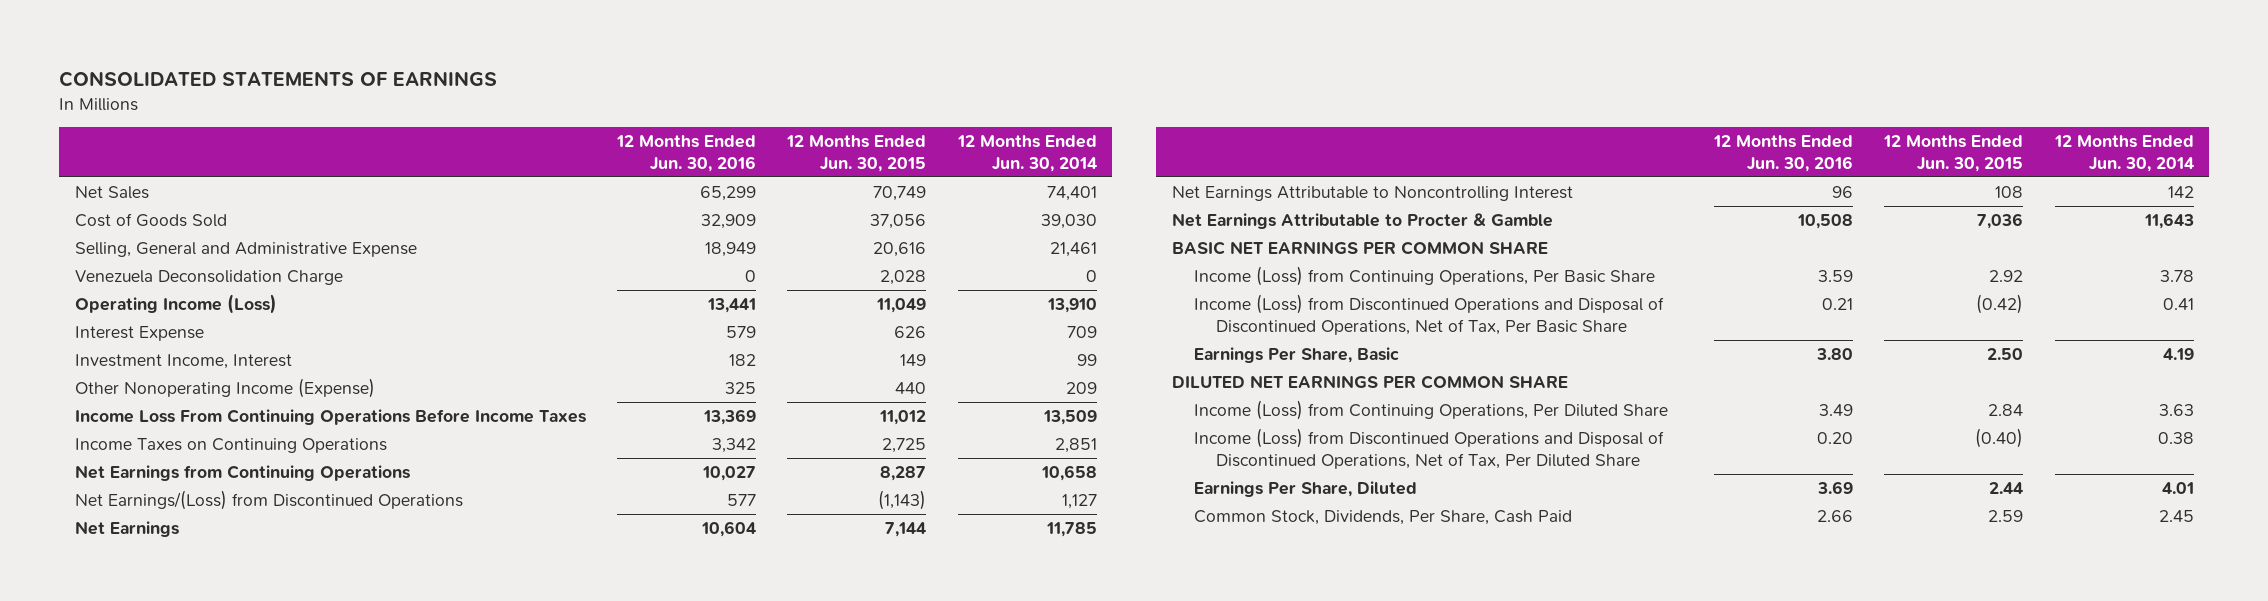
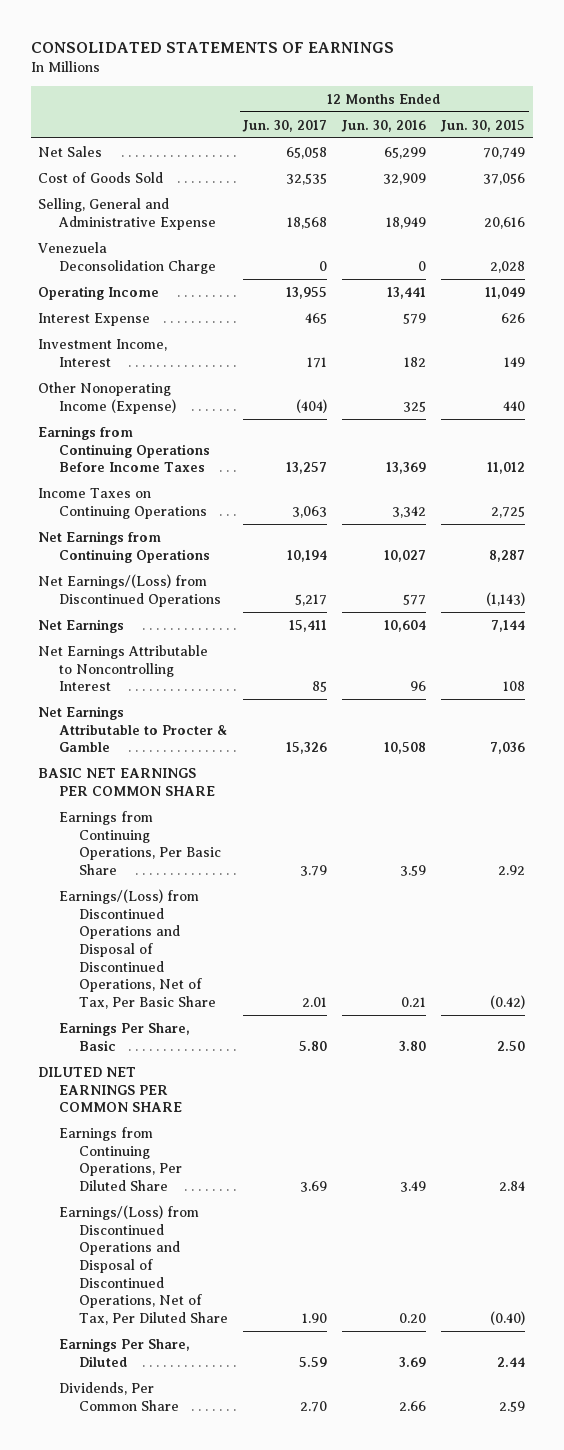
[956,134,1097,172] 12 Months Ended Jun. 30, 2014 -> none
none -> [242,119,328,132] Jun. 30, 2017
[74,293,277,314] Operating Income (Loss) -> [38,285,160,300] Operating Income
[74,408,586,425] Income Loss From Continuing Operations Before Income Taxes -> [38,425,210,473] Earnings from Continuing Operations Before Income Taxes
[1193,265,1655,286] Income (Loss) from Continuing Operations, Per Basic Share -> [58,810,222,875] Earnings from Continuing Operations, Per Basic Share
[1193,293,1664,335] Income (Loss) from Discontinued Operations and Disposal of Discontinued Operations, Net of Tax, Per Basic Share -> [58,888,217,1010] Earnings/(Loss) from Discontinued Operations and Disposal of Discontinued Operations, Net of Tax, Per Basic Share
[1193,399,1668,420] Income (Loss) from Continuing Operations, Per Diluted Share -> [58,1126,183,1191] Earnings from Continuing Operations, Per Diluted Share
[1193,427,1664,469] Income (Loss) from Discontinued Operations and Disposal of Discontinued Operations, Net of Tax, Per Diluted Share -> [58,1204,229,1326] Earnings/(Loss) from Discontinued Operations and Disposal of Discontinued Operations, Net of Tax, Per Diluted Share
[1193,509,1572,525] Common Stock, Dividends, Per Share, Cash Paid -> [58,1381,180,1411] Dividends, Per Common Share

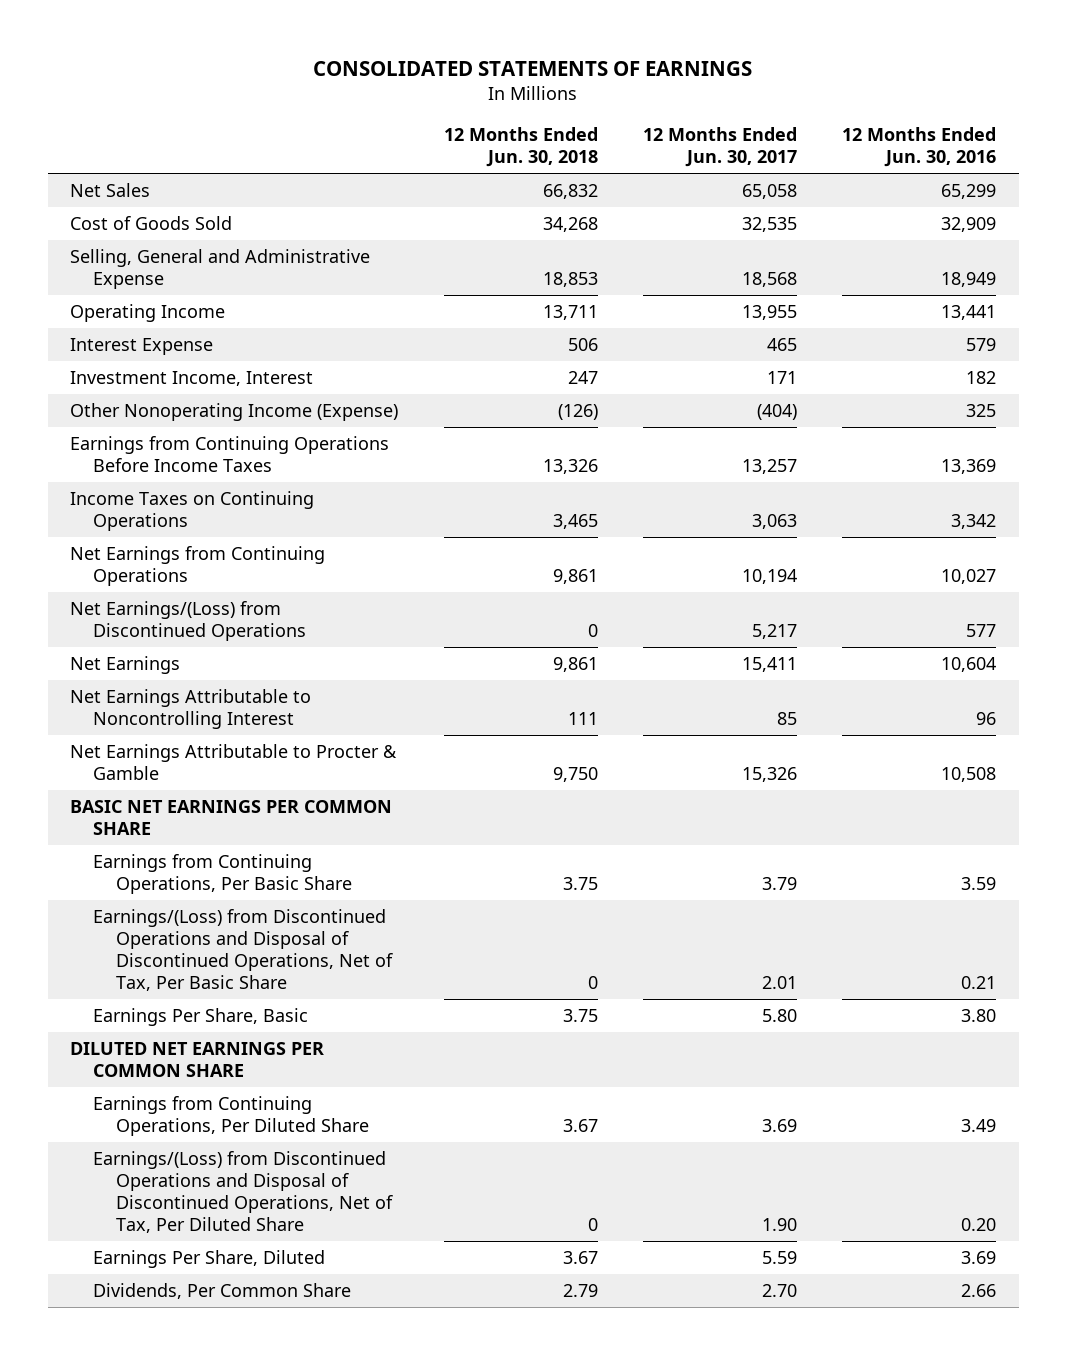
[440,119,526,132] Jun. 30, 2015 -> none
none -> [443,127,598,168] 12 Months Ended Jun. 30, 2018
[38,241,216,274] Venezuela Deconsolidation Charge -> none

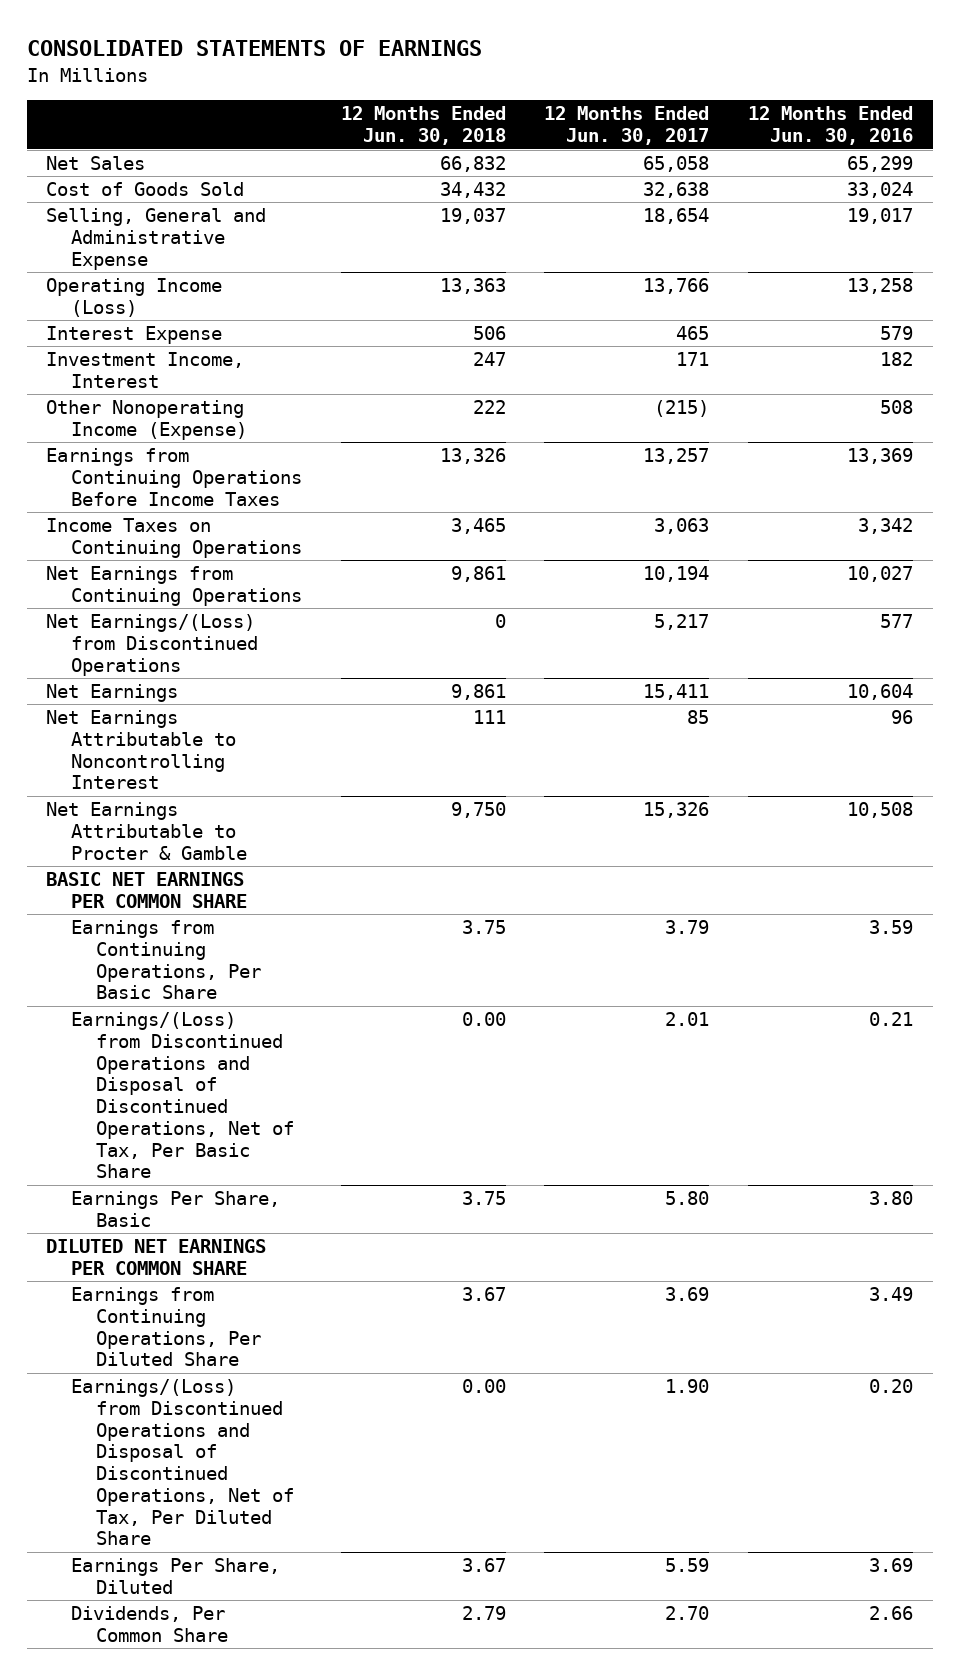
[542,217,598,233] 34,268 -> [439,182,506,199] 34,432
[742,217,798,233] 32,535 -> [643,182,710,199] 32,638
[941,217,997,233] 32,909 -> [847,182,914,199] 33,024
[542,272,598,288] 18,853 -> [439,208,506,225] 19,037
[742,272,798,288] 18,568 -> [643,208,710,225] 18,654
[941,272,997,288] 18,949 -> [847,208,914,225] 19,017
[70,304,226,323] Operating Income -> [46,278,223,317] Operating Income (Loss)
[542,305,598,321] 13,711 -> [439,278,506,295] 13,363
[742,305,798,321] 13,955 -> [643,278,710,295] 13,766
[941,305,997,321] 13,441 -> [847,278,914,295] 13,258
[557,404,598,421] (126) -> [472,400,506,415] 222
[757,404,798,421] (404) -> [654,400,710,418] (215)
[966,404,997,418] 325 -> [880,400,914,415] 508
[587,975,598,989] 0 -> [461,1012,506,1027] 0.00
[587,1217,598,1231] 0 -> [461,1379,506,1394] 0.00

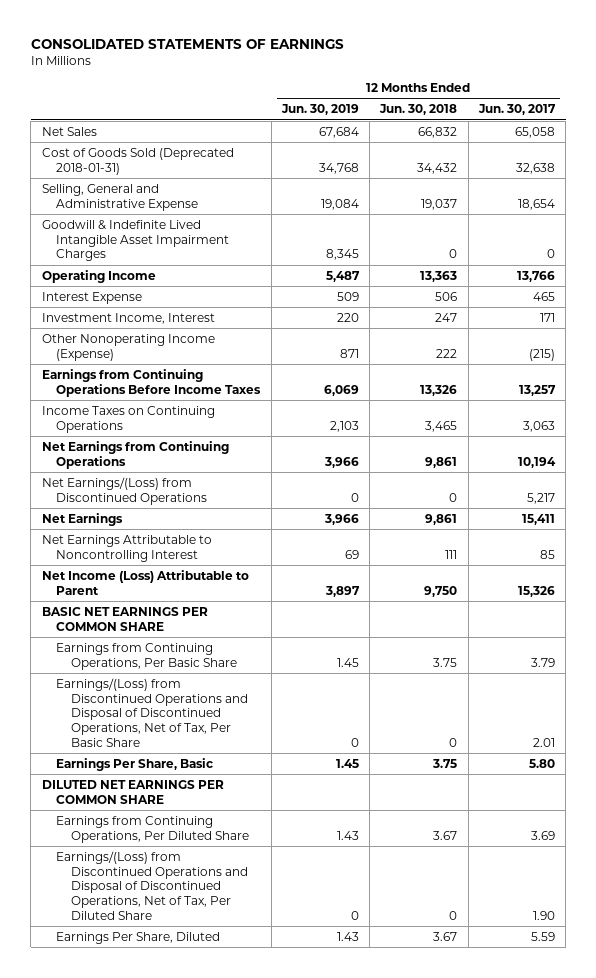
[748,106,914,146] 12 Months Ended Jun. 30, 2016 -> none
none -> [280,104,359,116] Jun. 30, 2019
[46,182,245,197] Cost of Goods Sold -> [41,147,234,175] Cost of Goods Sold (Deprecated 2018-01-31)
none -> [41,219,230,262] Goodwill & Indefinite Lived Intangible Asset Impairment Charges
[46,278,223,317] Operating Income (Loss) -> [41,269,156,283] Operating Income
[46,802,247,860] Net Earnings Attributable to Procter & Gamble -> [41,569,249,595] Net Income (Loss) Attributable to Parent
[461,1012,506,1027] 0.00 -> [449,737,458,747] 0
[461,1379,506,1394] 0.00 -> [449,910,458,920] 0
[70,1606,228,1642] Dividends, Per Common Share -> none

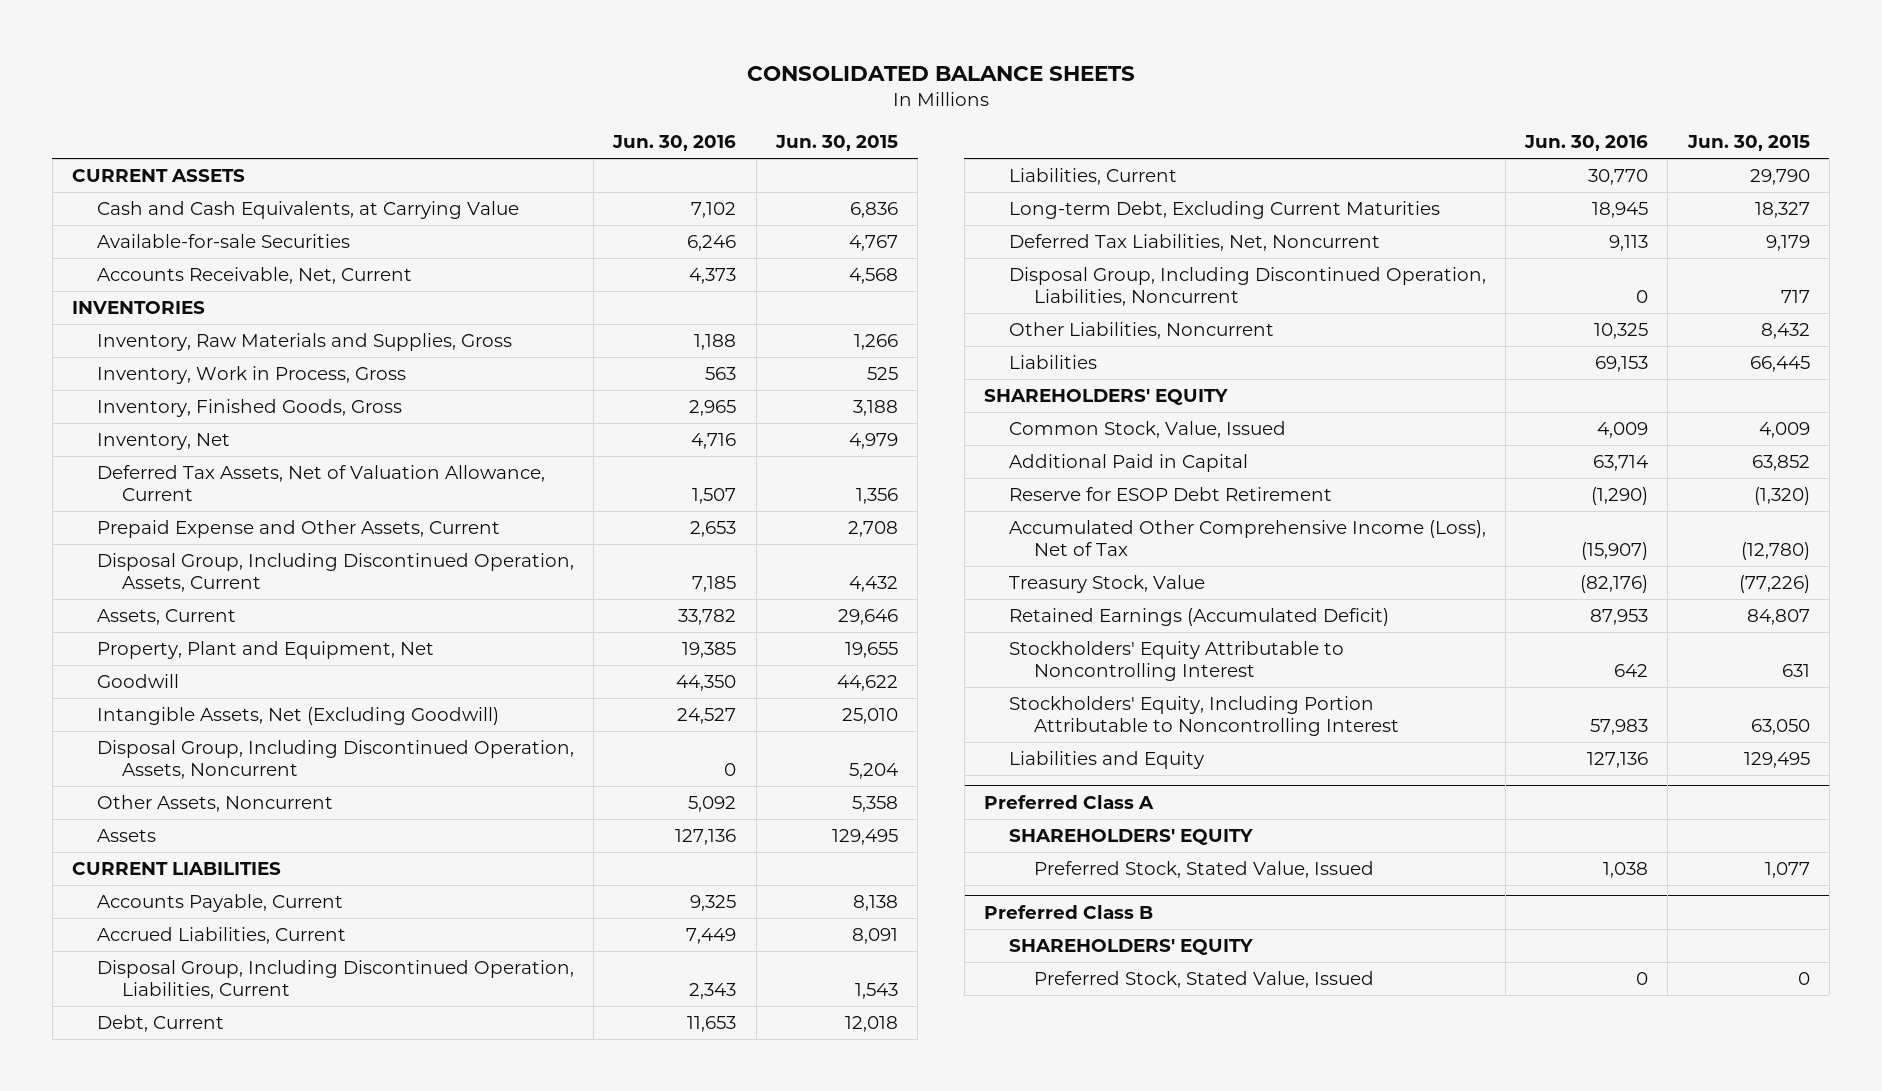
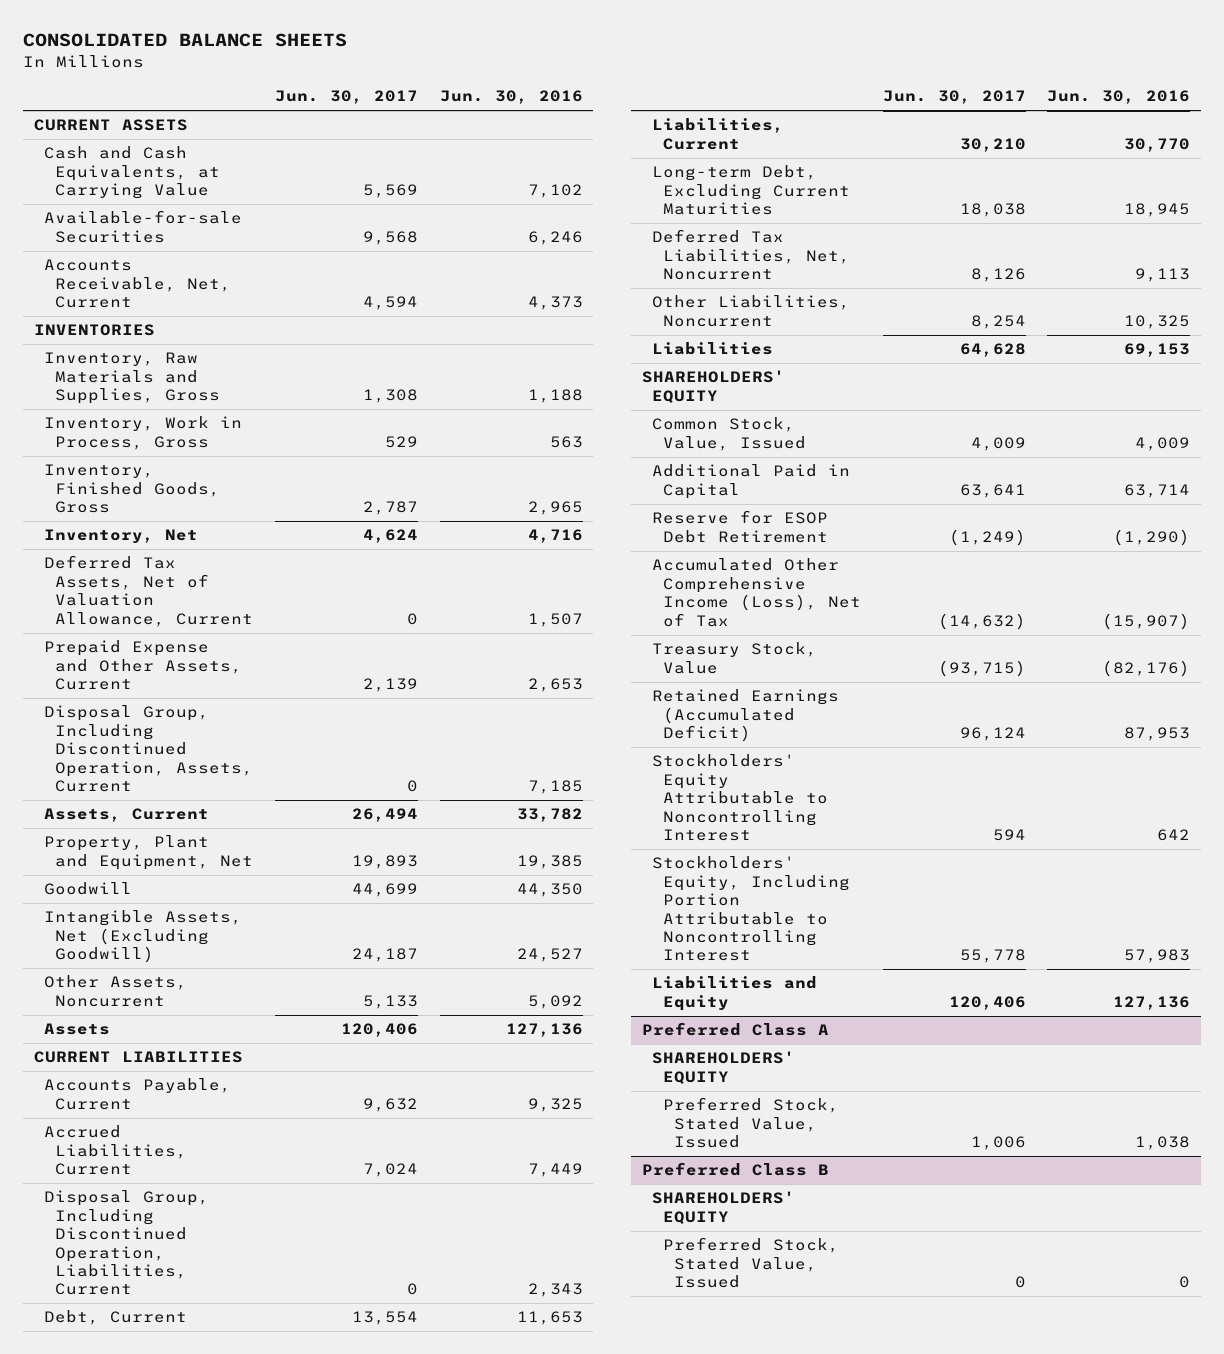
[774,134,898,151] Jun. 30, 2015 -> none
none -> [274,90,418,105] Jun. 30, 2017
[97,740,575,780] Disposal Group, Including Discontinued Operation, Assets, Noncurrent -> none
[1008,267,1486,307] Disposal Group, Including Discontinued Operation, Liabilities, Noncurrent -> none

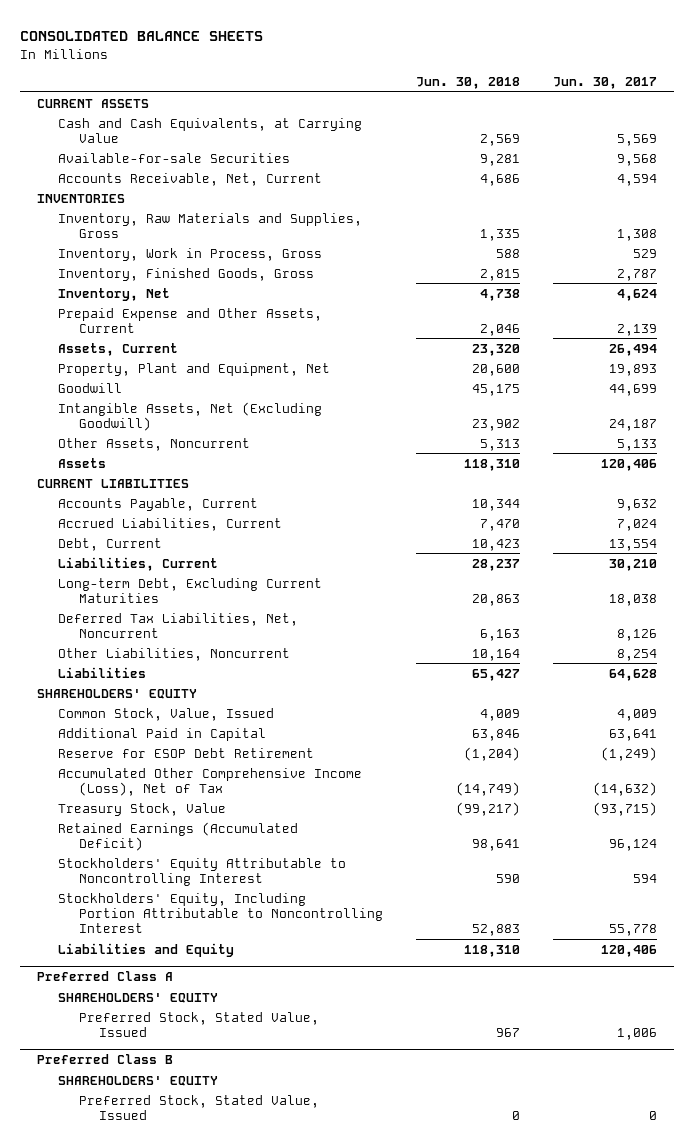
[439,90,583,105] Jun. 30, 2016 -> none
none -> [415,77,520,90] Jun. 30, 2018
[44,555,254,627] Deferred Tax Assets, Net of Valuation Allowance, Current -> none
[44,705,254,793] Disposal Group, Including Discontinued Operation, Assets, Current -> none
[44,1190,210,1296] Disposal Group, Including Discontinued Operation, Liabilities, Current -> none

